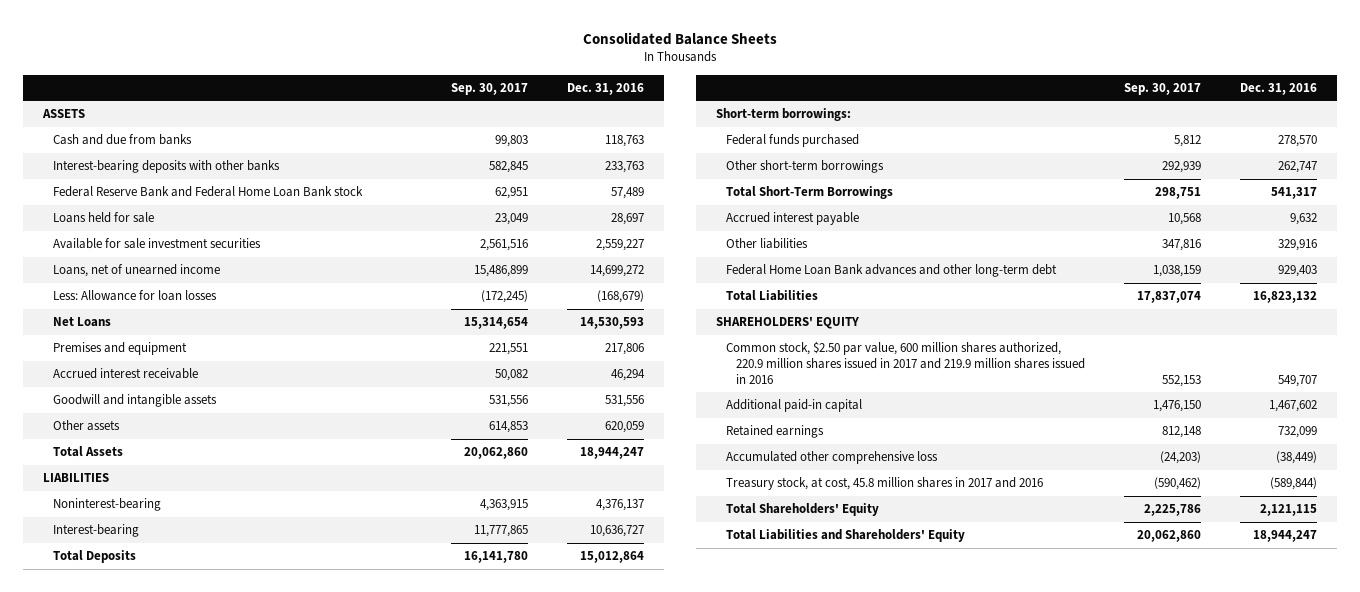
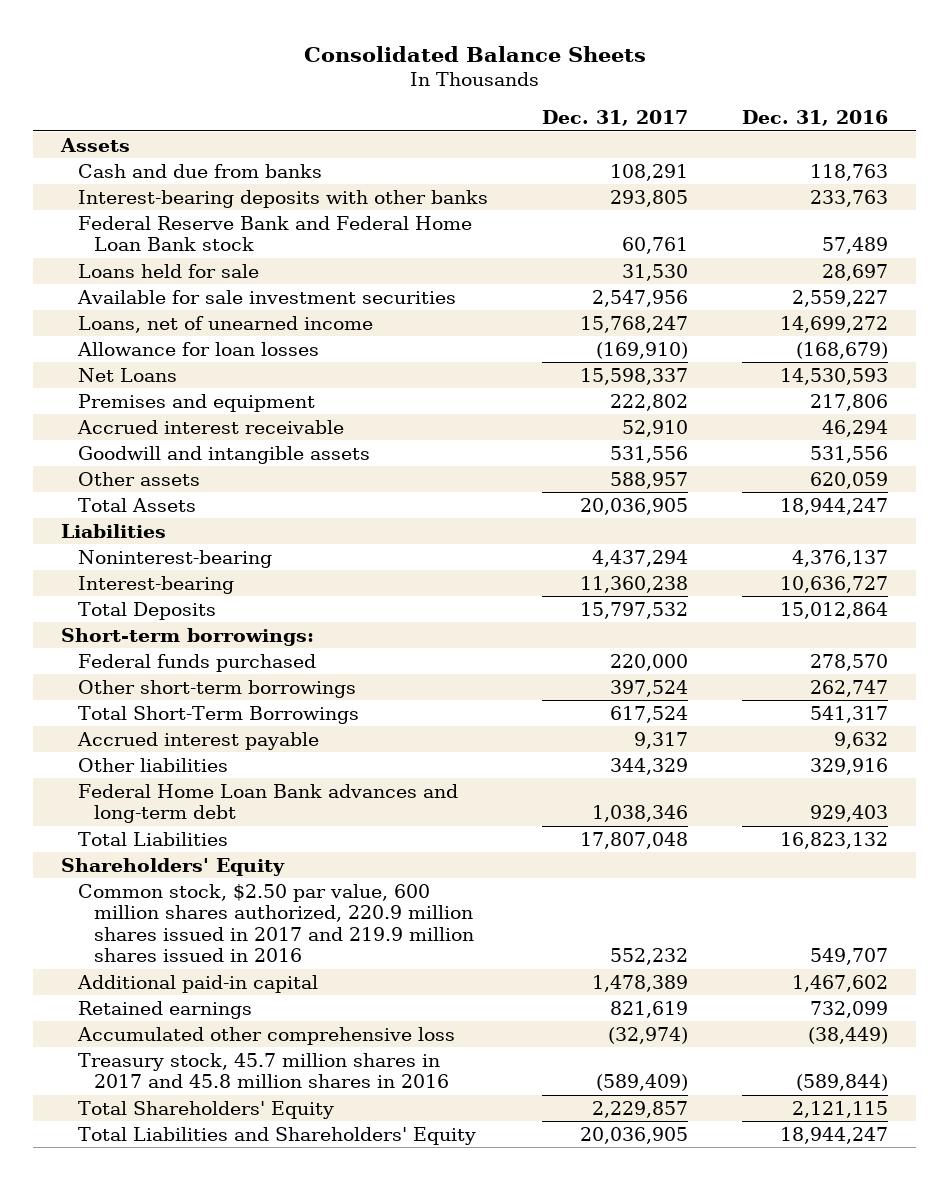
[451,82,529,95] Sep. 30, 2017 -> none
none -> [541,110,688,127] Dec. 31, 2017
[41,109,85,119] ASSETS -> [59,137,130,152] Assets
[53,290,218,302] Less: Allowance for loan losses -> [76,341,319,356] Allowance for loan losses
[42,473,109,483] LIABILITIES -> [60,523,166,538] Liabilities
[726,264,1058,278] Federal Home Loan Bank advances and other long-term debt -> [77,783,458,824] Federal Home Loan Bank advances and long-term debt
[715,317,859,330] SHAREHOLDERS' EQUITY -> [60,857,285,876] Shareholders' Equity
[726,477,1044,491] Treasury stock, at cost, 45.8 million shares in 2017 and 2016 -> [77,1052,450,1089] Treasury stock, 45.7 million shares in 2017 and 45.8 million shares in 2016

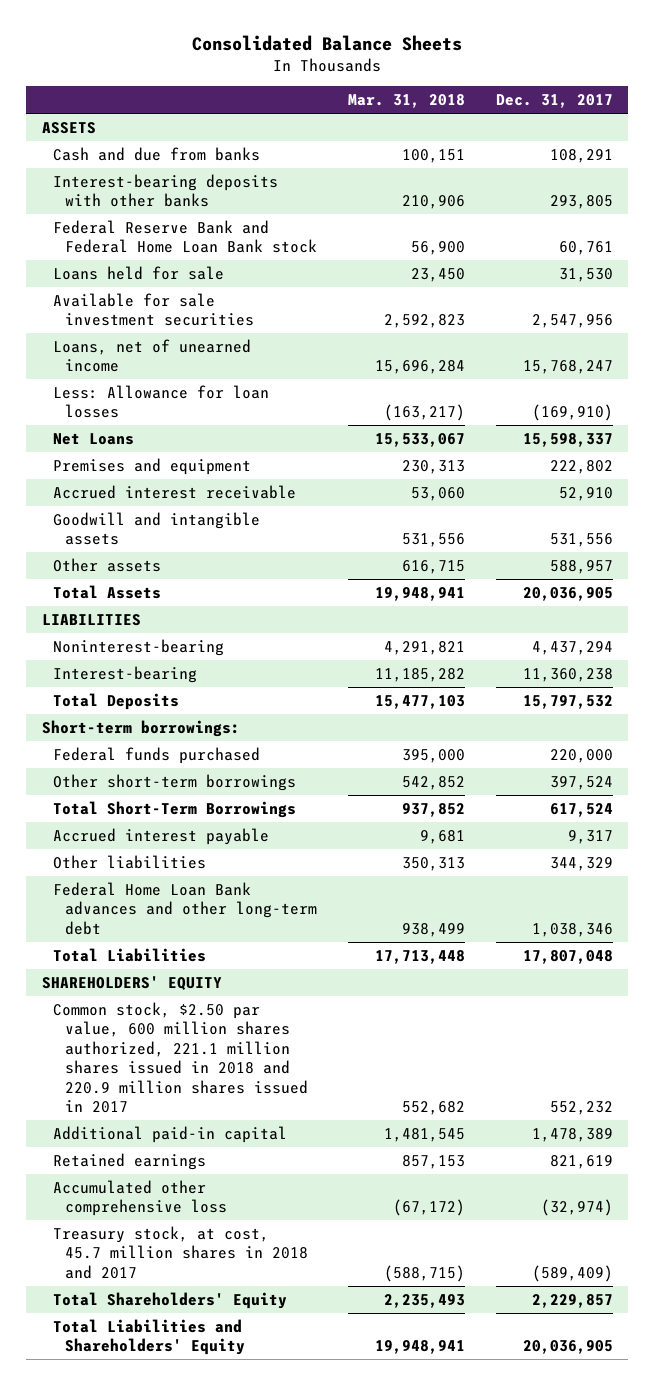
[742,110,889,127] Dec. 31, 2016 -> none
none -> [347,94,465,109] Mar. 31, 2018
[59,137,130,152] Assets -> [41,121,96,134] ASSETS
[76,341,319,356] Allowance for loan losses -> [53,384,270,419] Less: Allowance for loan losses
[60,523,166,538] Liabilities -> [41,613,141,626] LIABILITIES
[77,783,458,824] Federal Home Loan Bank advances and long-term debt -> [53,881,317,935] Federal Home Loan Bank advances and other long-term debt
[60,857,285,876] Shareholders' Equity -> [41,975,222,990] SHAREHOLDERS' EQUITY
[77,883,475,963] Common stock, $2.50 par value, 600 million shares authorized, 220.9 million shares issued in 2017 and 219.9 million shares issued in 2016 -> [53,1001,308,1114] Common stock, $2.50 par value, 600 million shares authorized, 221.1 million shares issued in 2018 and 220.9 million shares issued in 2017
[77,1052,450,1089] Treasury stock, 45.7 million shares in 2017 and 45.8 million shares in 2016 -> [53,1225,308,1279] Treasury stock, at cost, 45.7 million shares in 2018 and 2017

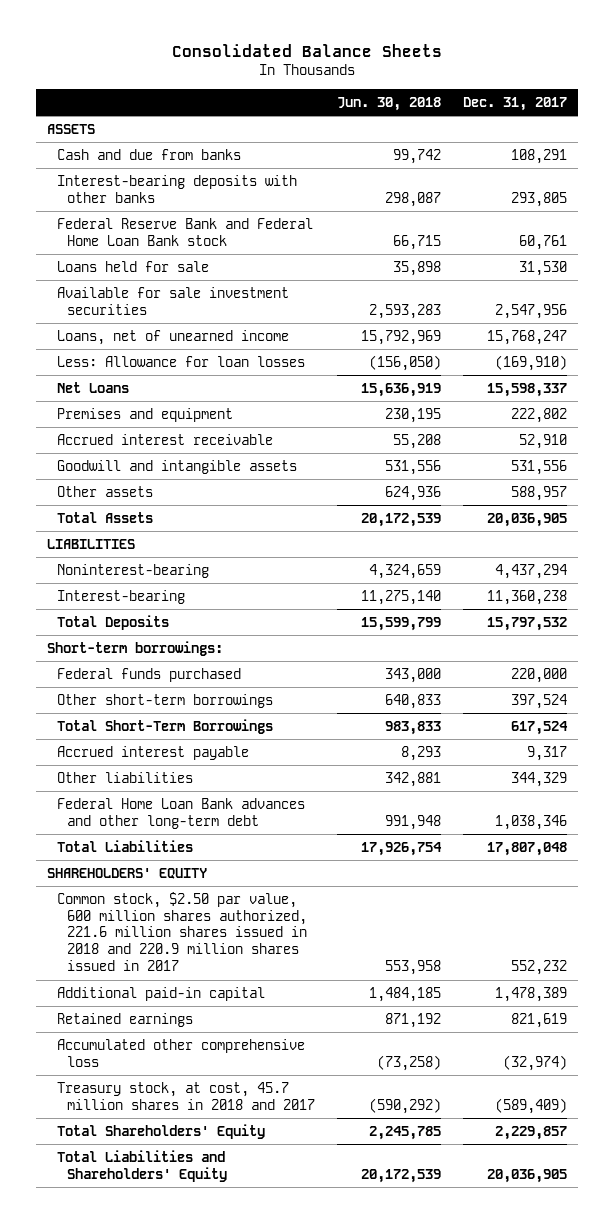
[347,94,465,109] Mar. 31, 2018 -> none
none -> [337,96,442,111] Jun. 30, 2018
[53,1001,308,1114] Common stock, $2.50 par value, 600 million shares authorized, 221.1 million shares issued in 2018 and 220.9 million shares issued in 2017 -> [57,891,307,972] Common stock, $2.50 par value, 600 million shares authorized, 221.6 million shares issued in 2018 and 220.9 million shares issued in 2017

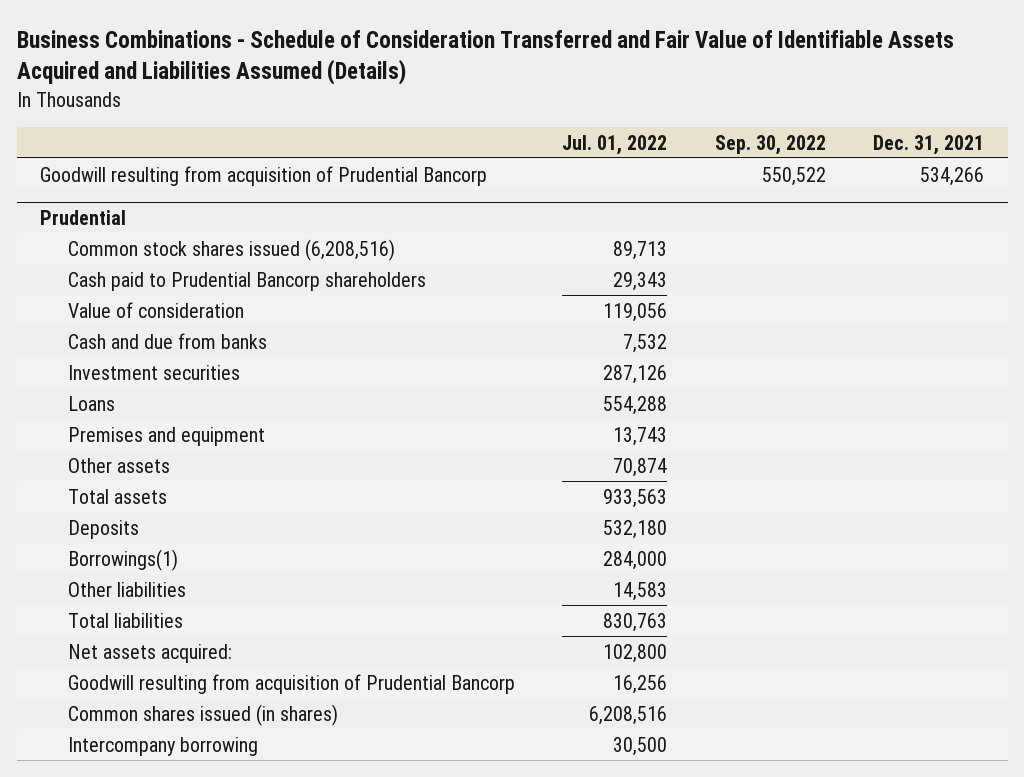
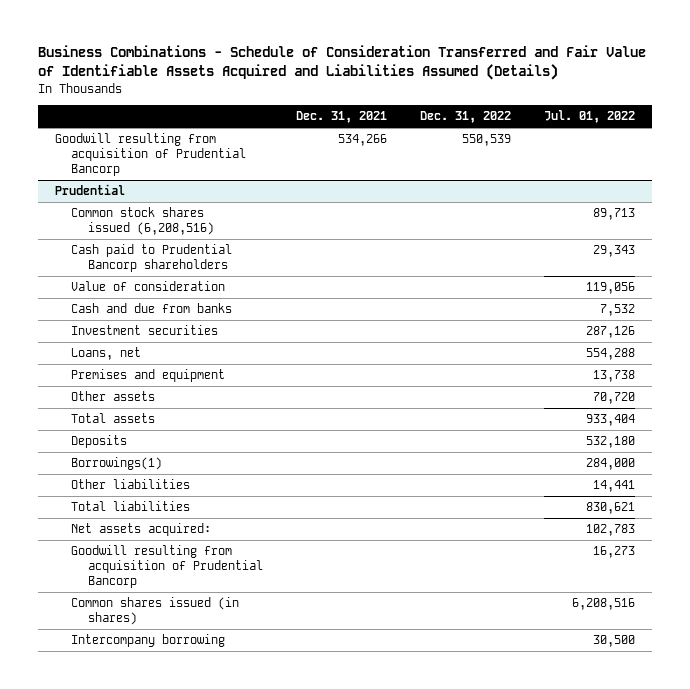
[714,134,826,155] Sep. 30, 2022 -> none
none -> [419,111,511,124] Dec. 31, 2022
[68,395,116,411] Loans -> [71,347,142,361] Loans, net
[613,426,668,446] 13,743 -> [593,370,636,383] 13,738
[613,457,668,477] 70,874 -> [593,392,636,405] 70,720
[603,488,668,508] 933,563 -> [586,414,636,427] 933,404
[613,581,668,601] 14,583 -> [593,480,636,493] 14,441
[603,612,668,632] 830,763 -> [586,502,636,515] 830,621
[603,643,668,663] 102,800 -> [586,524,636,537] 102,783
[613,674,668,694] 16,256 -> [593,546,636,559] 16,273

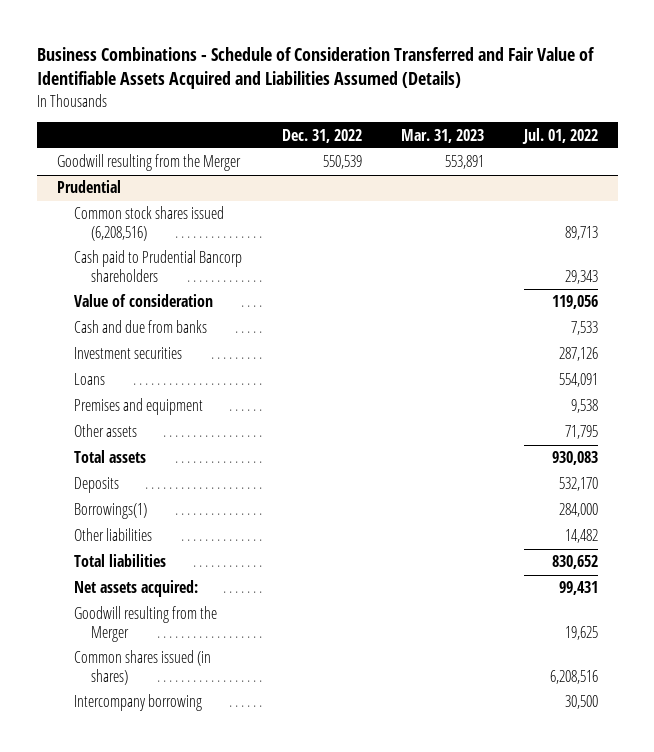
[295,111,387,124] Dec. 31, 2021 -> none
none -> [401,128,485,143] Mar. 31, 2023
[54,133,247,177] Goodwill resulting from acquisition of Prudential Bancorp -> [56,154,241,172] Goodwill resulting from the Merger
[600,304,636,317] 7,532 -> [570,321,598,336] 7,533
[71,347,142,361] Loans, net -> [73,373,105,386] Loans
[586,348,636,361] 554,288 -> [558,373,598,388] 554,091
[593,370,636,383] 13,738 -> [570,399,598,414] 9,538
[593,392,636,405] 70,720 -> [564,425,598,440] 71,795
[586,414,636,427] 933,404 -> [551,451,598,466] 930,083
[586,436,636,449] 532,180 -> [558,477,598,492] 532,170
[593,480,636,493] 14,441 -> [564,529,598,544] 14,482
[586,502,636,515] 830,621 -> [551,555,598,570] 830,652
[586,524,636,537] 102,783 -> [558,581,598,596] 99,431
[71,545,263,589] Goodwill resulting from acquisition of Prudential Bancorp -> [73,606,217,642] Goodwill resulting from the Merger
[593,546,636,559] 16,273 -> [564,625,598,640] 19,625

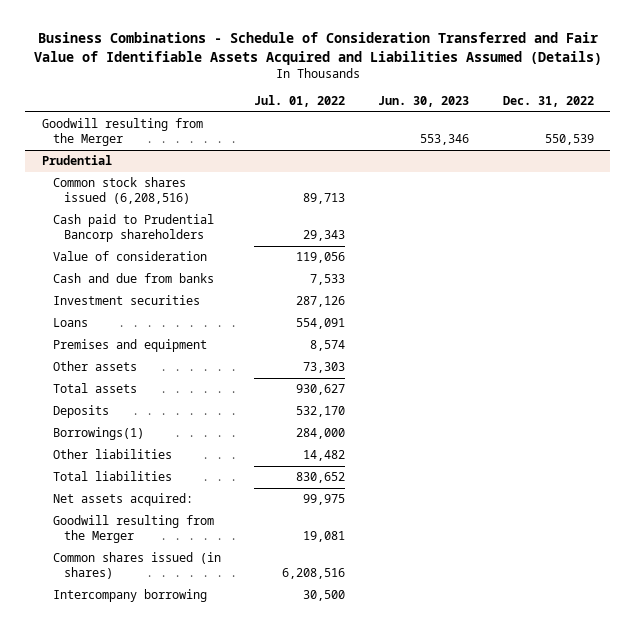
[401,128,485,143] Mar. 31, 2023 -> none
none -> [378,95,470,107] Jun. 30, 2023
[570,399,598,414] 9,538 -> [309,340,345,352] 8,574
[564,425,598,440] 71,795 -> [302,362,345,374] 73,303
[551,451,598,466] 930,083 -> [295,384,345,396] 930,627
[558,581,598,596] 99,431 -> [302,494,345,506] 99,975
[564,625,598,640] 19,625 -> [302,531,345,543] 19,081

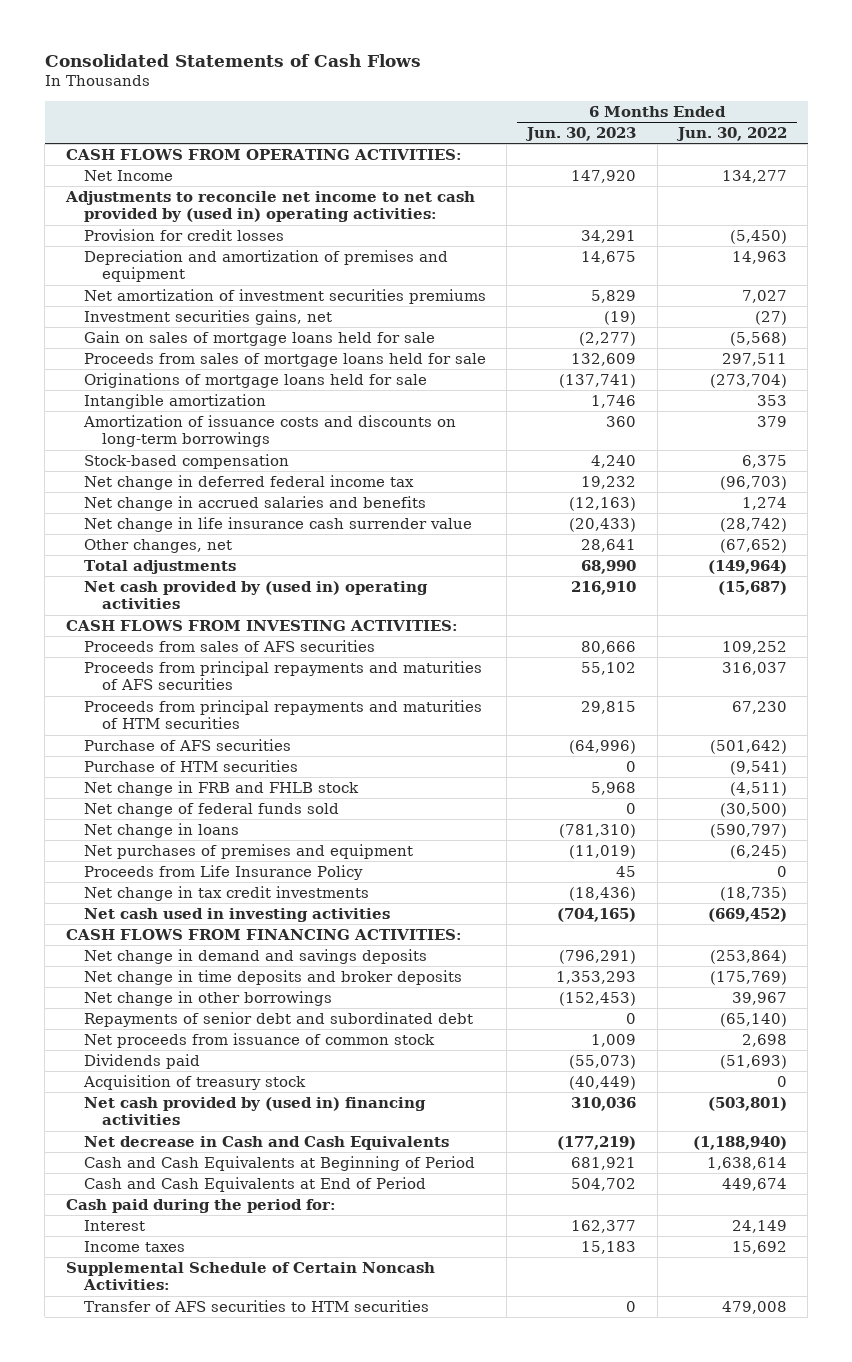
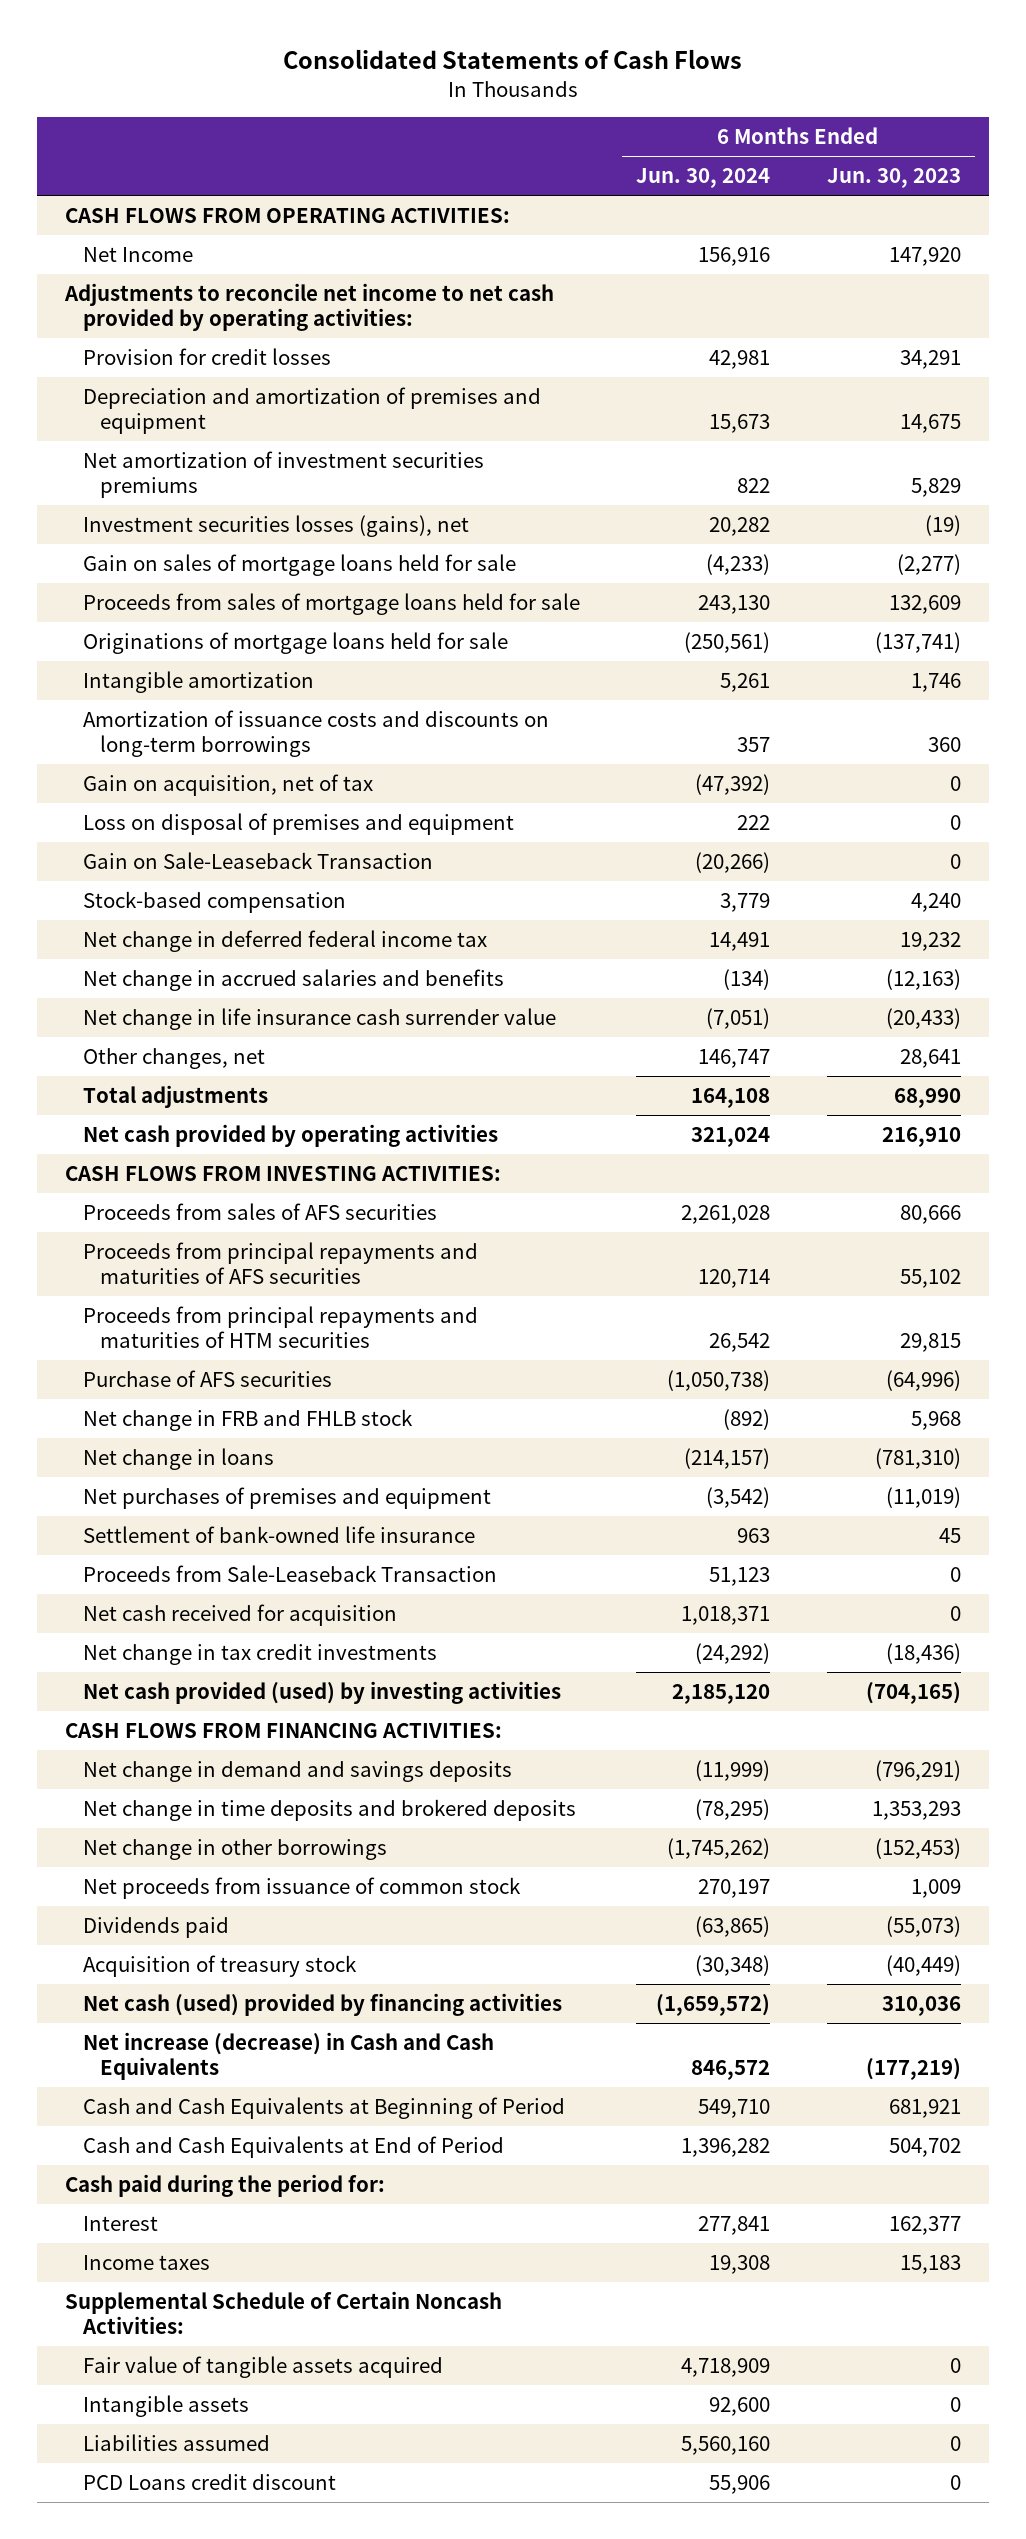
[675,126,787,141] Jun. 30, 2022 -> none
none -> [636,168,771,189] Jun. 30, 2024
[64,190,475,223] Adjustments to reconcile net income to net cash provided by (used in) operating activities: -> [64,282,555,332] Adjustments to reconcile net income to net cash provided by operating activities:
[83,309,332,325] Investment securities gains, net -> [82,514,469,537] Investment securities losses (gains), net
none -> [82,773,373,796] Gain on acquisition, net of tax
none -> [82,812,514,835] Loss on disposal of premises and equipment
none -> [82,851,433,869] Gain on Sale-Leaseback Transaction
[83,580,428,610] Net cash provided by (used in) operating activities -> [82,1123,498,1147] Net cash provided by operating activities
[83,759,298,772] Purchase of HTM securities -> none
[83,802,339,817] Net change of federal funds sold -> none
[83,864,363,880] Proceeds from Life Insurance Policy -> [82,1525,475,1543] Settlement of bank-owned life insurance
none -> [82,1564,497,1582] Proceeds from Sale-Leaseback Transaction
none -> [82,1603,397,1626] Net cash received for acquisition
[83,907,390,922] Net cash used in investing activities -> [82,1680,561,1704] Net cash provided (used) by investing activities
[83,969,462,985] Net change in time deposits and broker deposits -> [82,1798,576,1821] Net change in time deposits and brokered deposits
[83,1011,473,1027] Repayments of senior debt and subordinated debt -> none
[83,1096,426,1126] Net cash provided by (used in) financing activities -> [82,1992,562,2016] Net cash (used) provided by financing activities
[83,1135,449,1150] Net decrease in Cash and Cash Equivalents -> [82,2031,494,2081] Net increase (decrease) in Cash and Cash Equivalents
[83,1299,429,1312] Transfer of AFS securities to HTM securities -> none
none -> [82,2355,443,2378] Fair value of tangible assets acquired
none -> [82,2394,249,2417] Intangible assets
none -> [82,2433,270,2451] Liabilities assumed
none -> [82,2473,336,2490] PCD Loans credit discount

